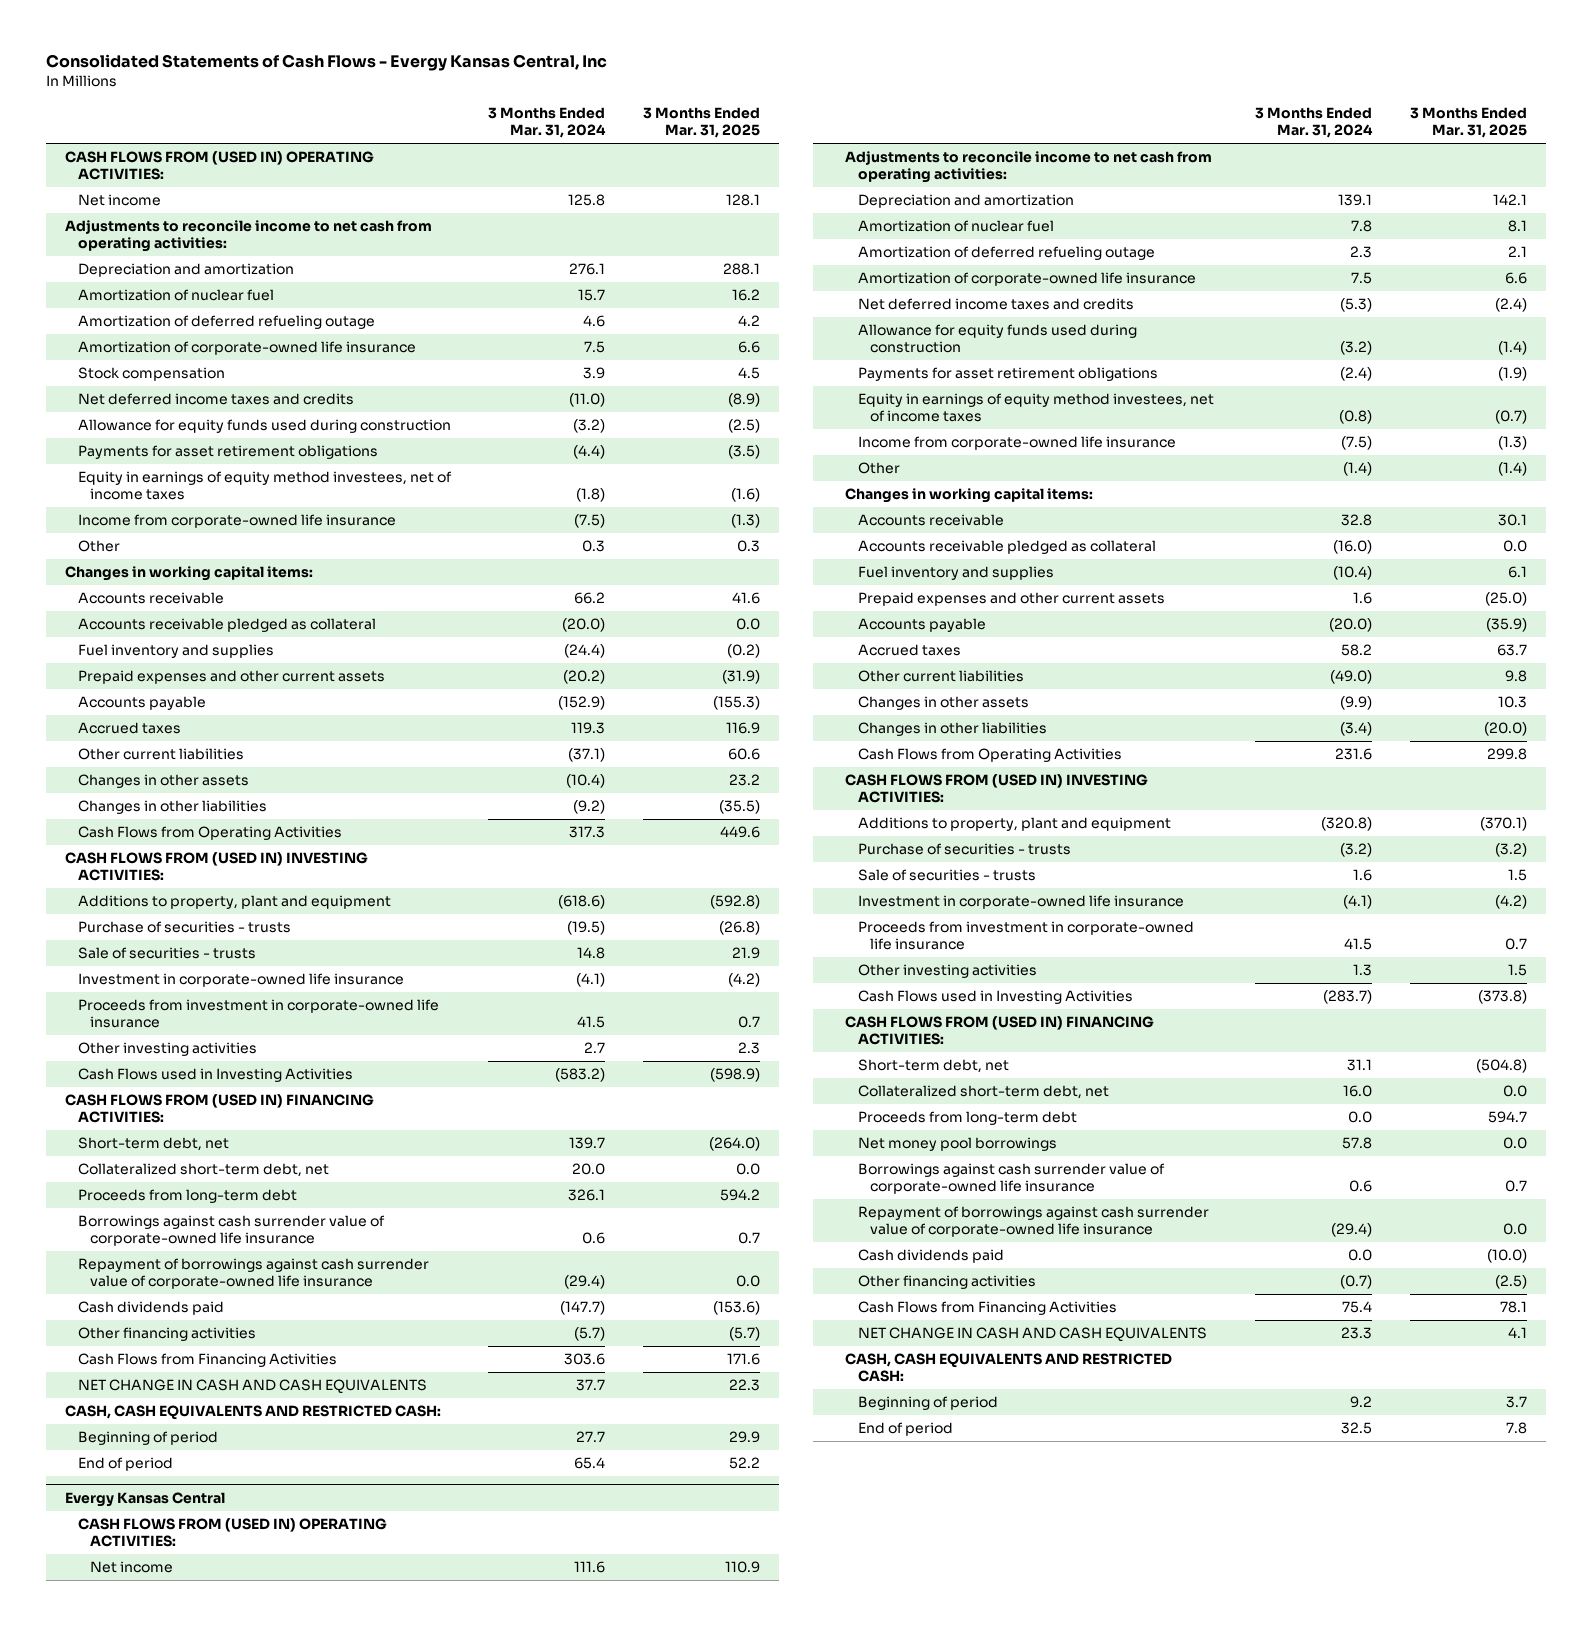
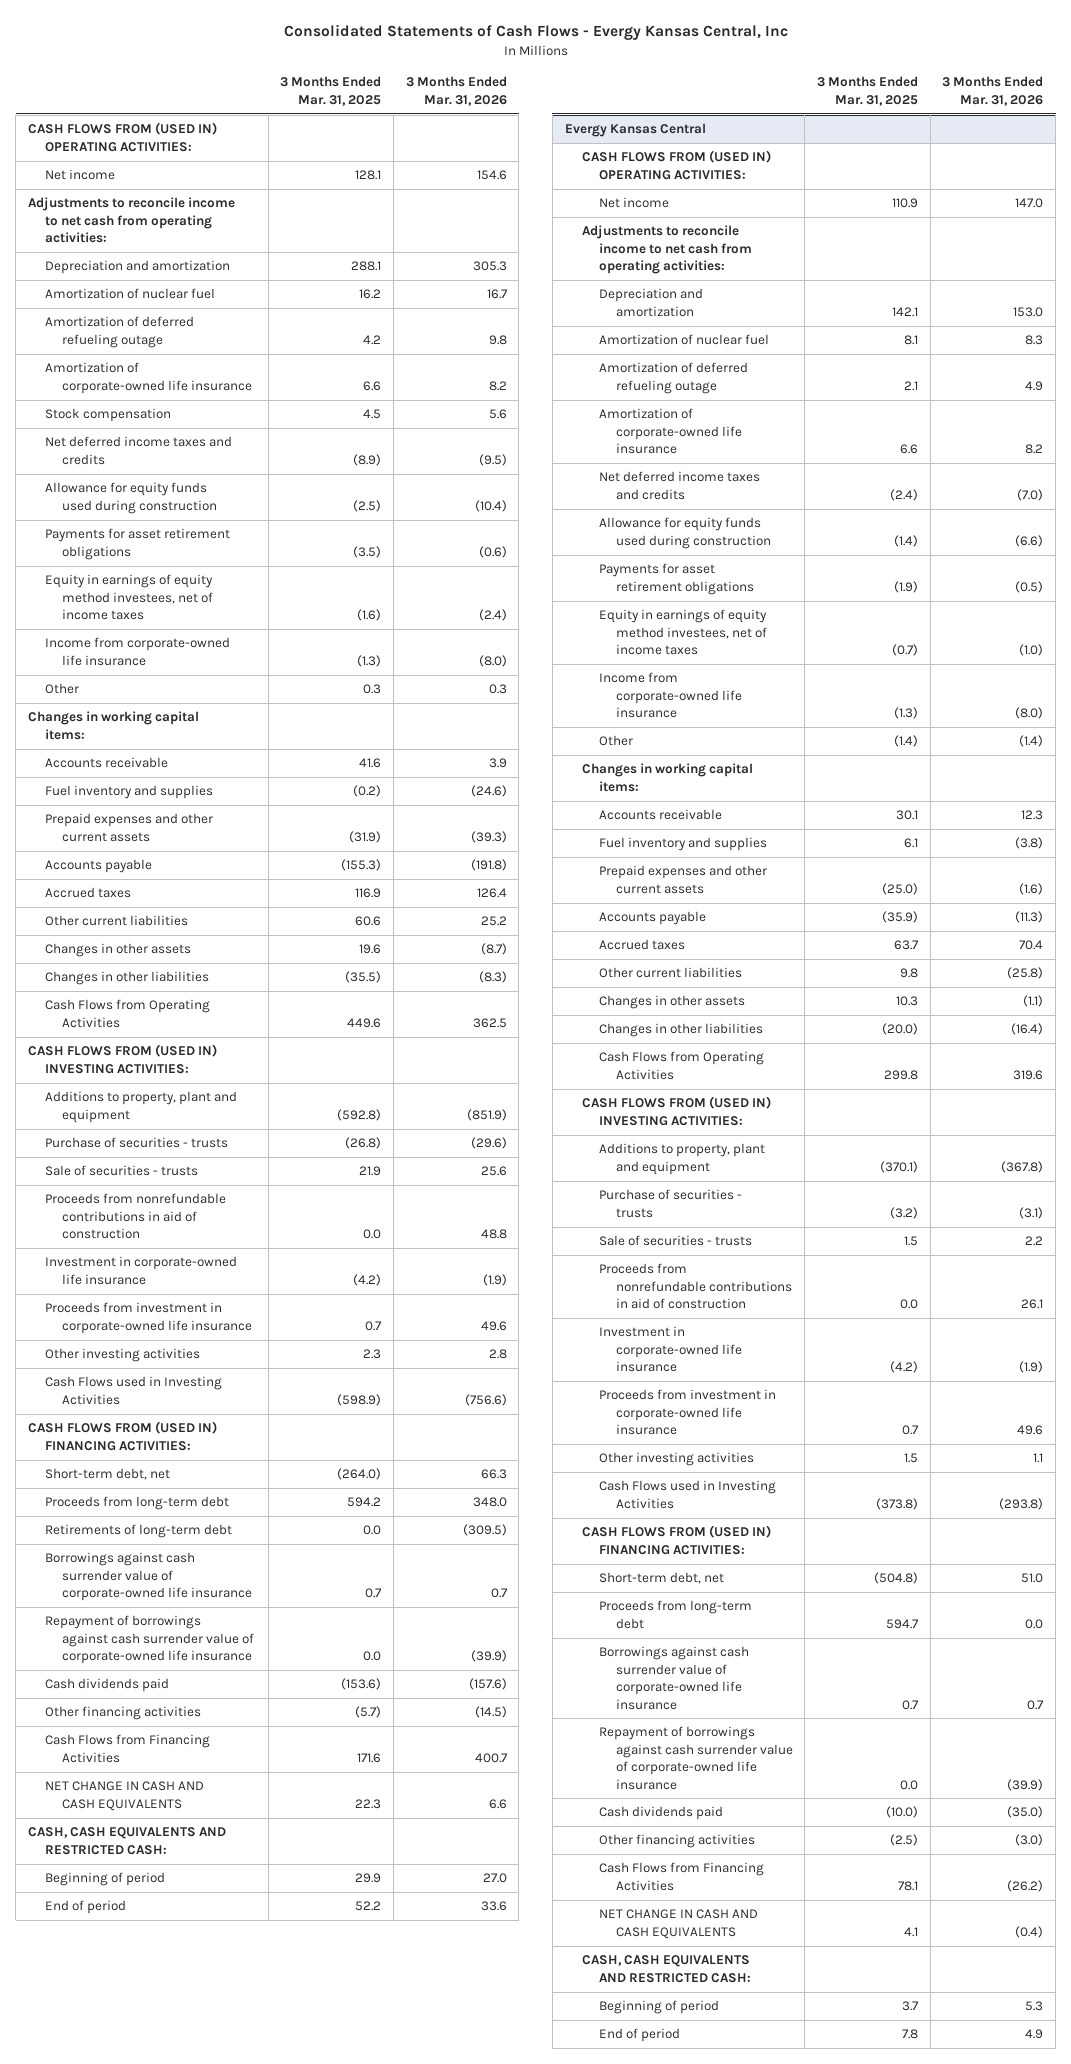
[488,107,607,139] 3 Months Ended Mar. 31, 2024 -> none
none -> [405,76,507,106] 3 Months Ended Mar. 31, 2026
[77,618,376,633] Accounts receivable pledged as collateral -> none
[728,774,760,787] 23.2 -> [359,944,382,955] 19.6
none -> [44,1193,226,1240] Proceeds from nonrefundable contributions in aid of construction
[77,1163,329,1178] Collateralized short-term debt, net -> none
none -> [44,1524,232,1539] Retirements of long-term debt
[857,540,1156,555] Accounts receivable pledged as collateral -> none
none -> [598,1263,792,1310] Proceeds from nonrefundable contributions in aid of construction
[857,1085,1109,1100] Collateralized short-term debt, net -> none
[857,1137,1057,1152] Net money pool borrowings -> none

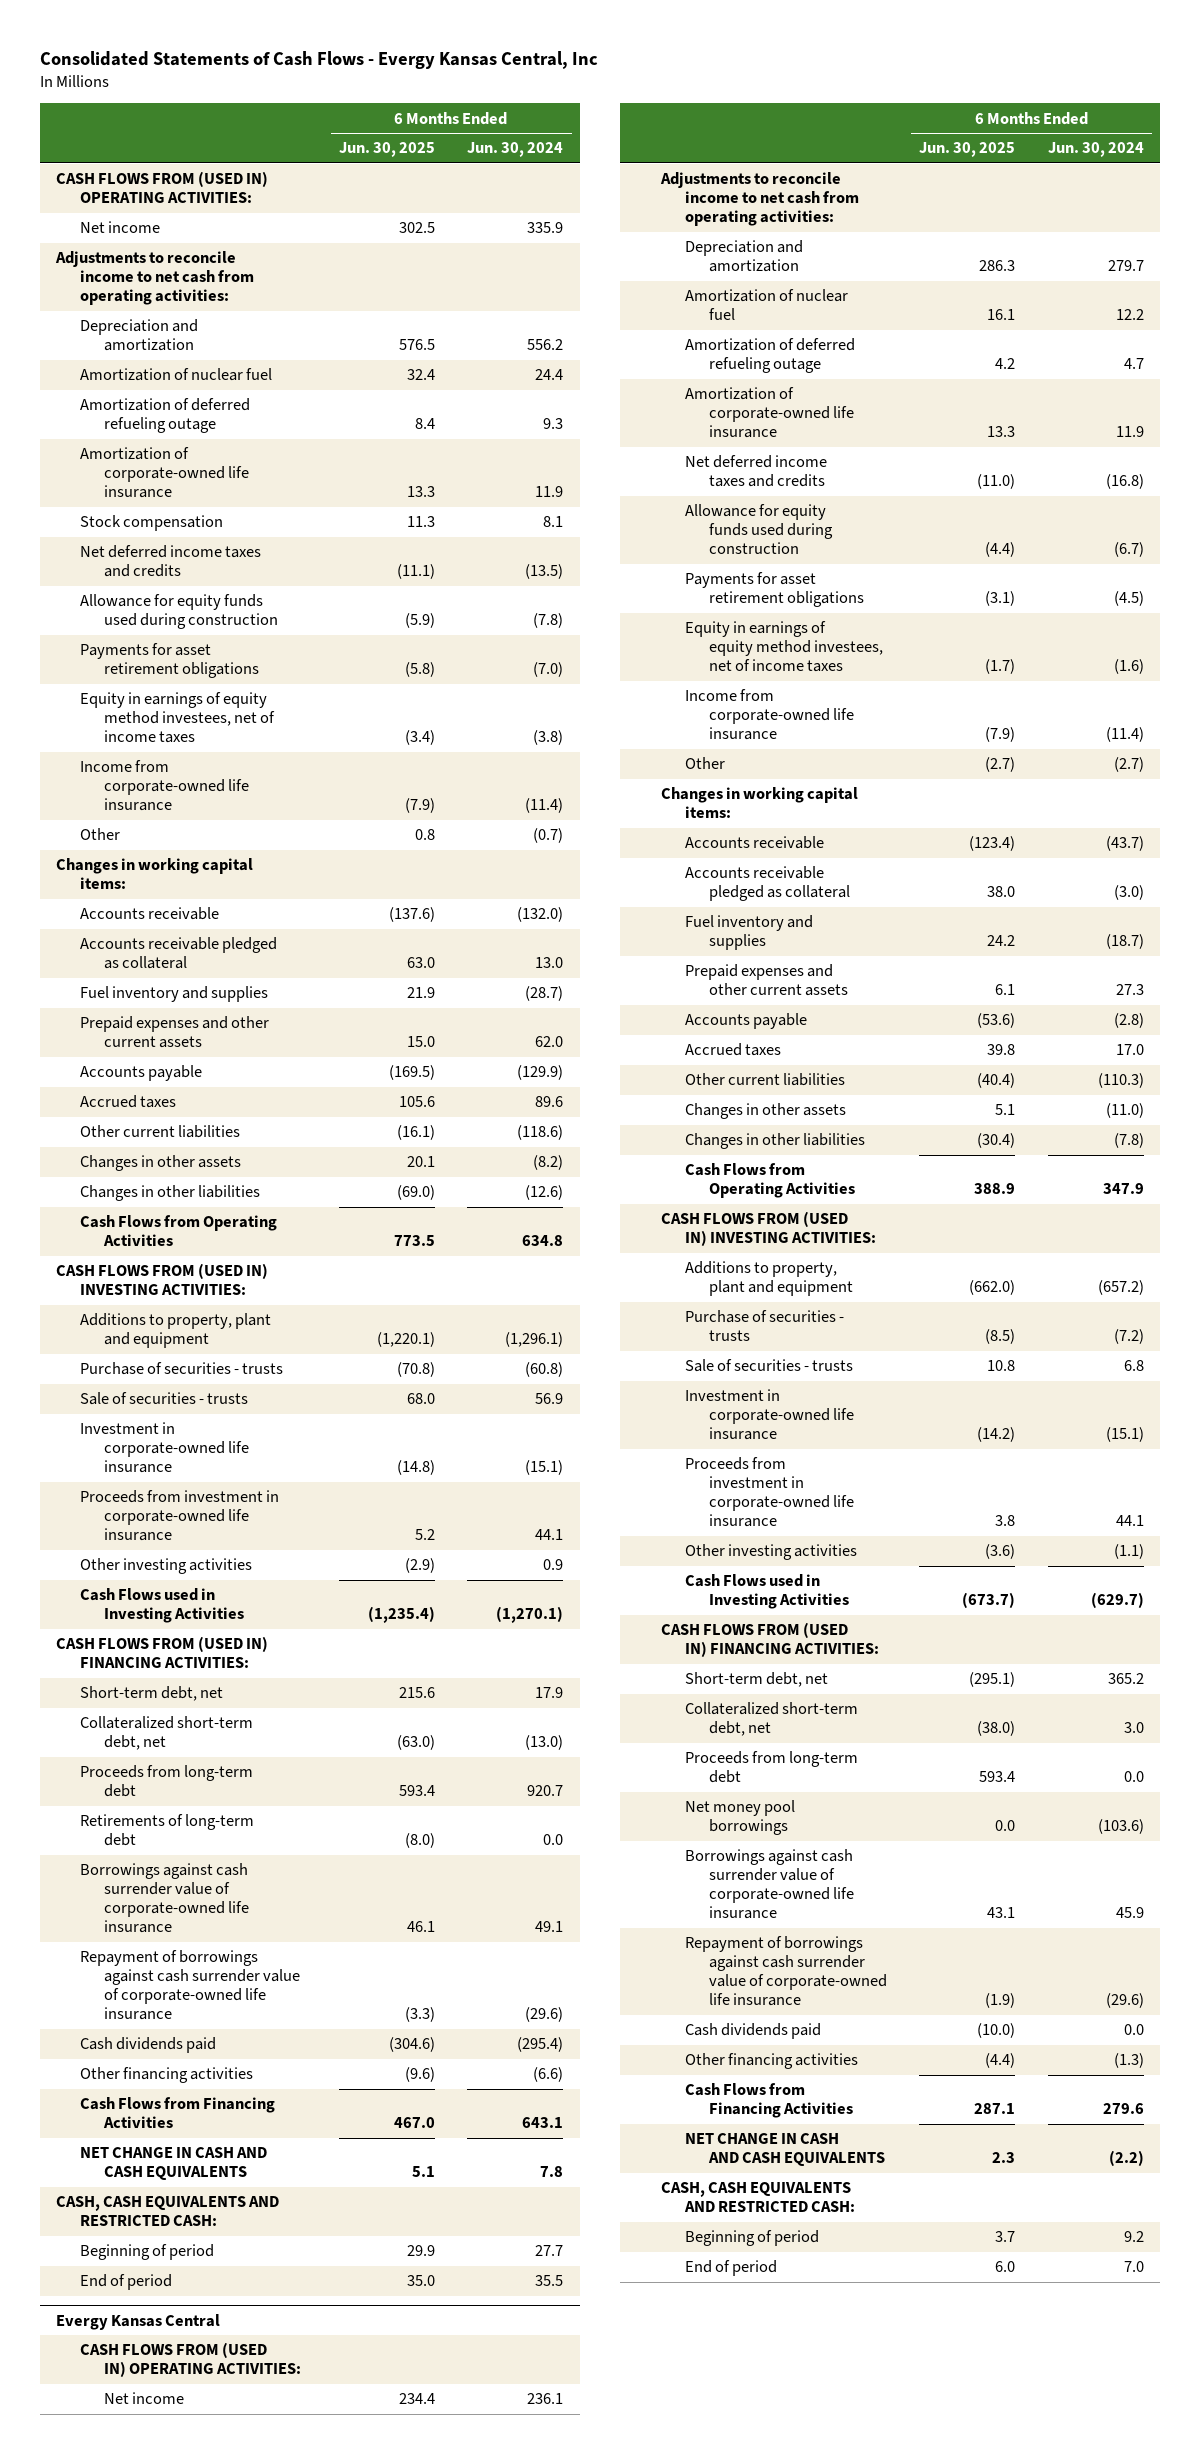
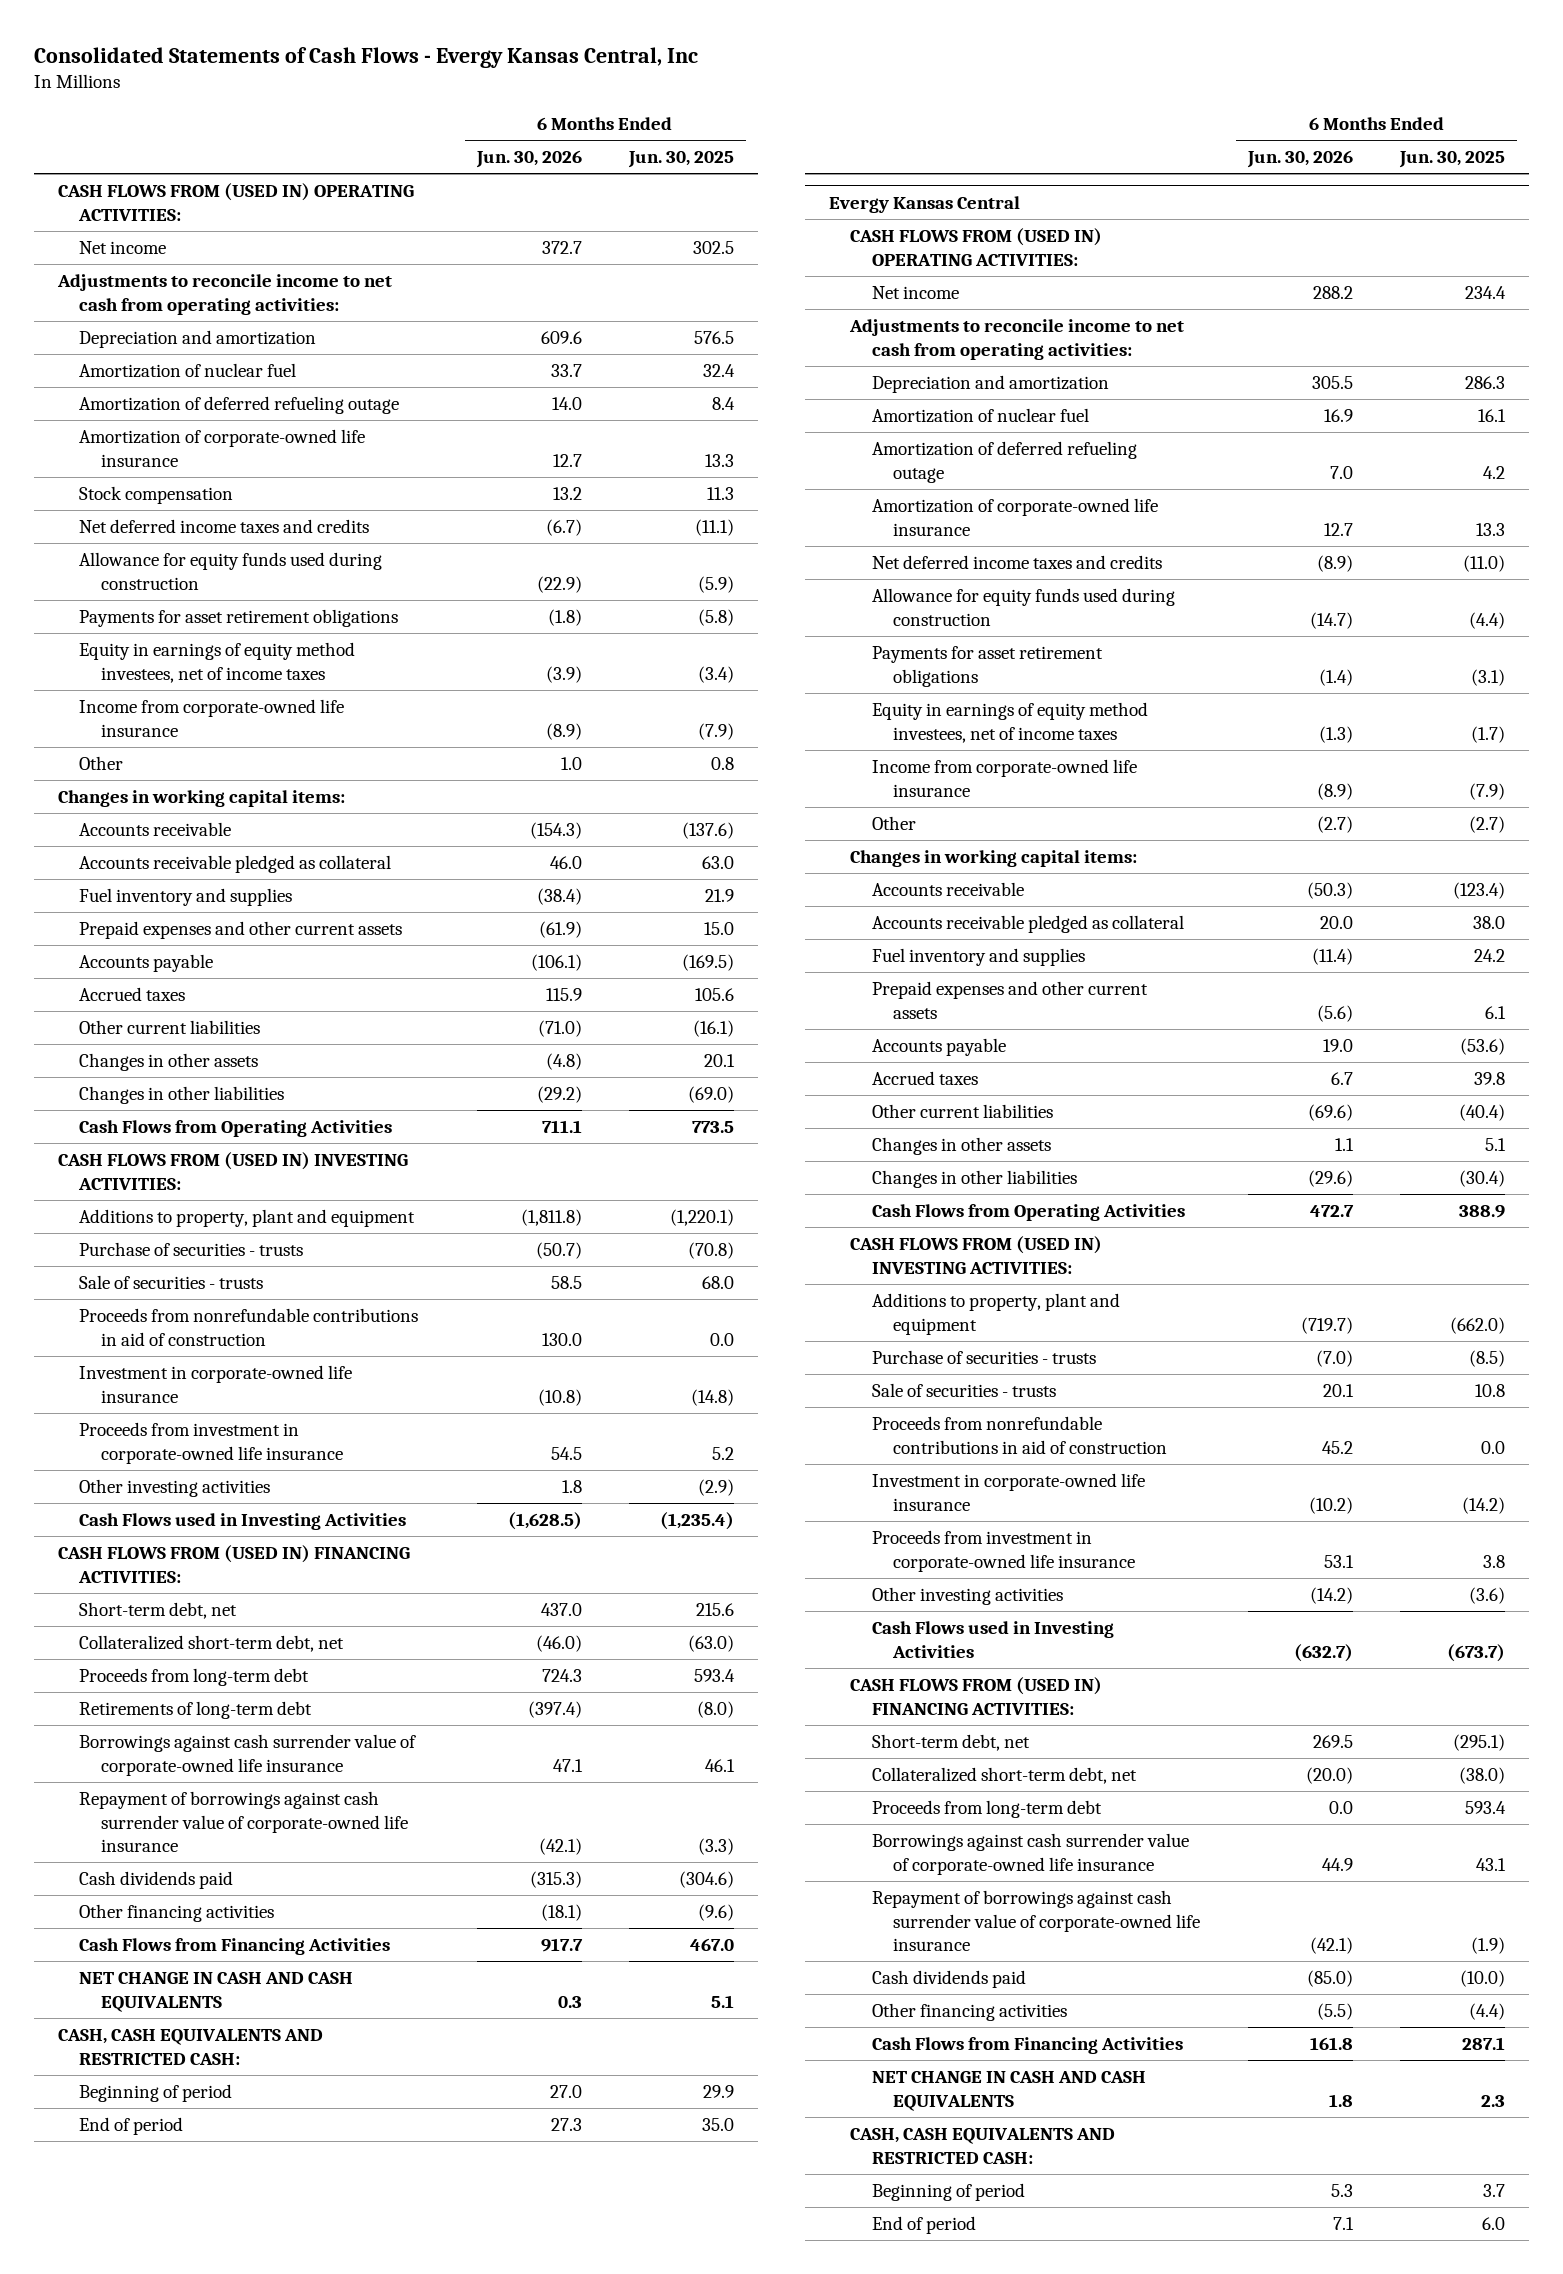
[467,142,564,158] Jun. 30, 2024 -> none
none -> [475,150,582,169] Jun. 30, 2026
none -> [79,1307,419,1346] Proceeds from nonrefundable contributions in aid of construction
none -> [871,1415,1168,1454] Proceeds from nonrefundable contributions in aid of construction
[684,1800,795,1836] Net money pool borrowings -> none

